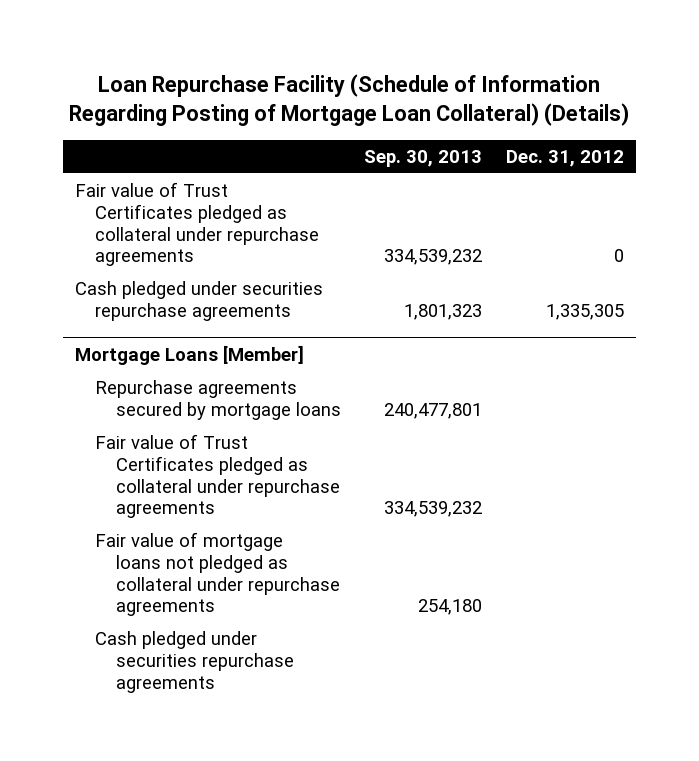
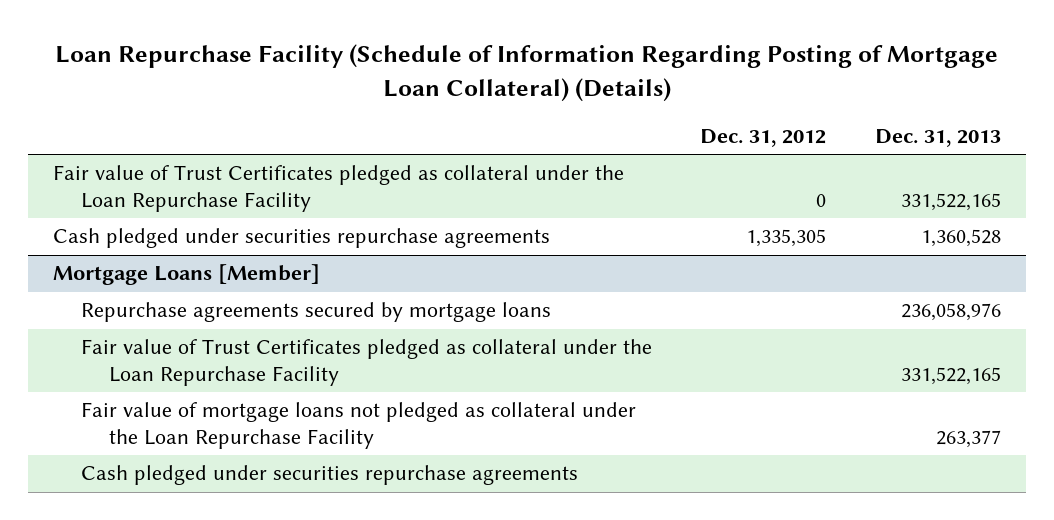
[364,149,483,167] Sep. 30, 2013 -> none
none -> [875,128,1002,147] Dec. 31, 2013
[74,182,320,267] Fair value of Trust Certificates pledged as collateral under repurchase agreements -> [52,165,624,213] Fair value of Trust Certificates pledged as collateral under the Loan Repurchase Facility
[95,434,340,519] Fair value of Trust Certificates pledged as collateral under repurchase agreements -> [80,339,652,387] Fair value of Trust Certificates pledged as collateral under the Loan Repurchase Facility
[95,532,340,617] Fair value of mortgage loans not pledged as collateral under repurchase agreements -> [80,402,636,450] Fair value of mortgage loans not pledged as collateral under the Loan Repurchase Facility

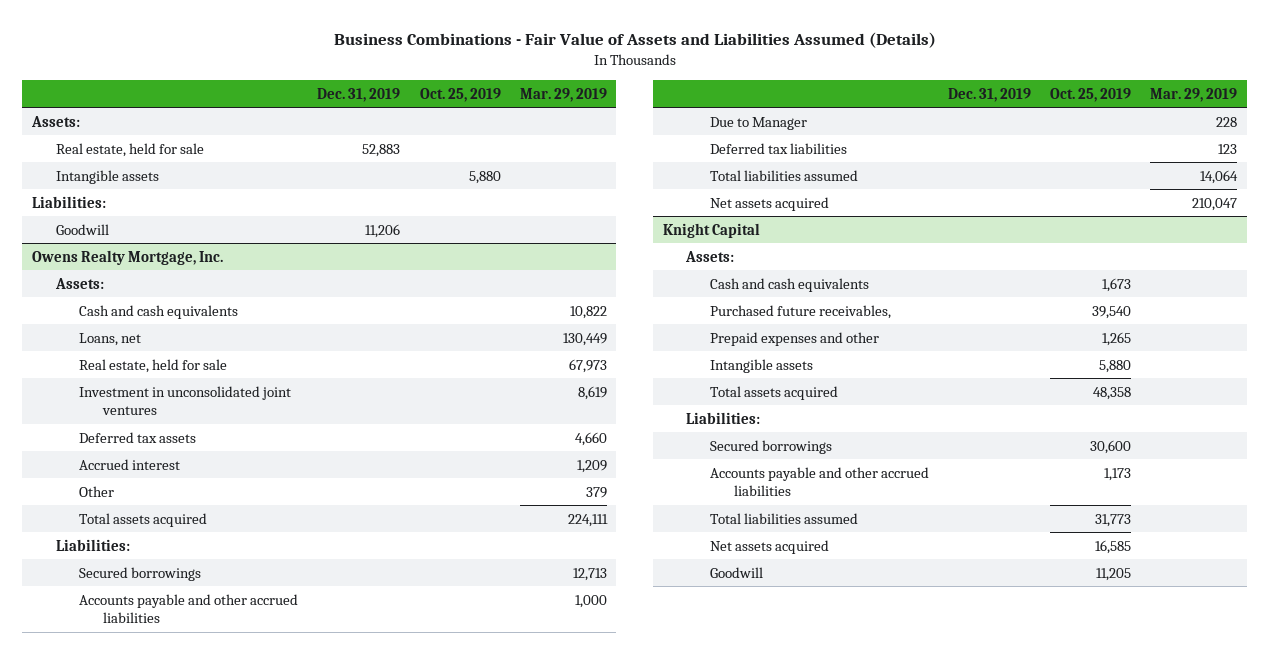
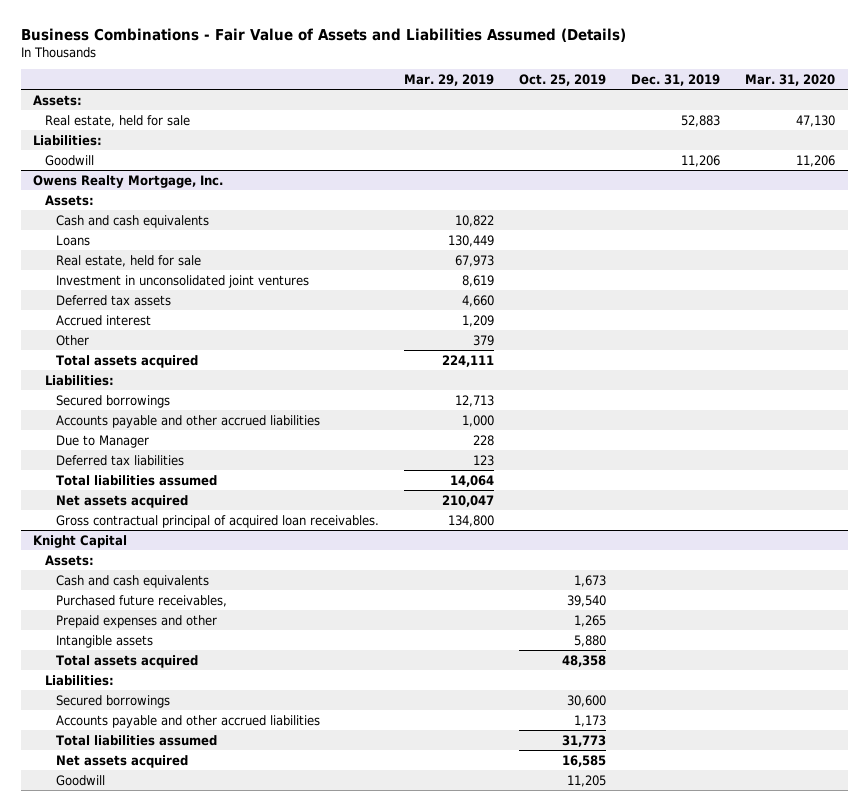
none -> [745,73,836,86] Mar. 31, 2020
[55,169,159,184] Intangible assets -> none
[79,332,142,346] Loans, net -> [56,234,91,246] Loans
none -> [56,514,380,528] Gross contractual principal of acquired loan receivables.

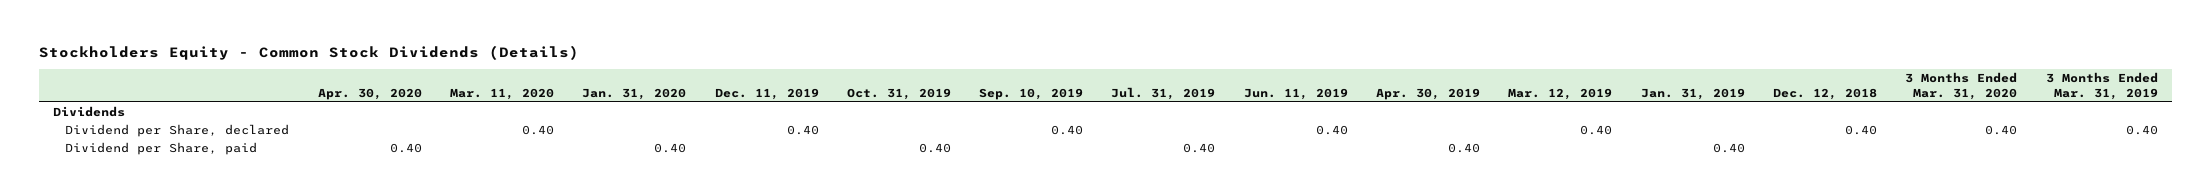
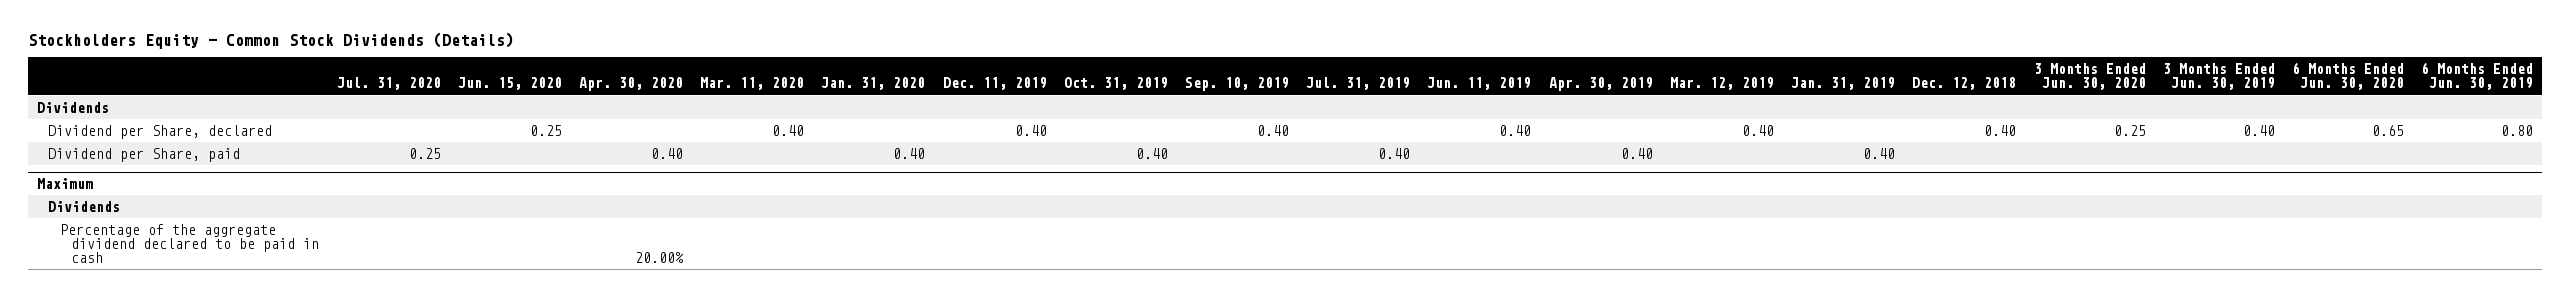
[1905,72,2018,100] 3 Months Ended Mar. 31, 2020 -> none
[2045,72,2158,100] 3 Months Ended Mar. 31, 2019 -> none
none -> [336,77,441,91] Jul. 31, 2020
none -> [457,77,562,91] Jun. 15, 2020
none -> [2033,63,2146,91] 3 Months Ended Jun. 30, 2020
none -> [2162,63,2275,91] 3 Months Ended Jun. 30, 2019
none -> [2291,62,2404,91] 6 Months Ended Jun. 30, 2020
none -> [2421,62,2534,91] 6 Months Ended Jun. 30, 2019
none -> [36,177,93,189] Maximum
none -> [48,200,121,212] Dividends
none -> [59,223,320,264] Percentage of the aggregate dividend declared to be paid in cash

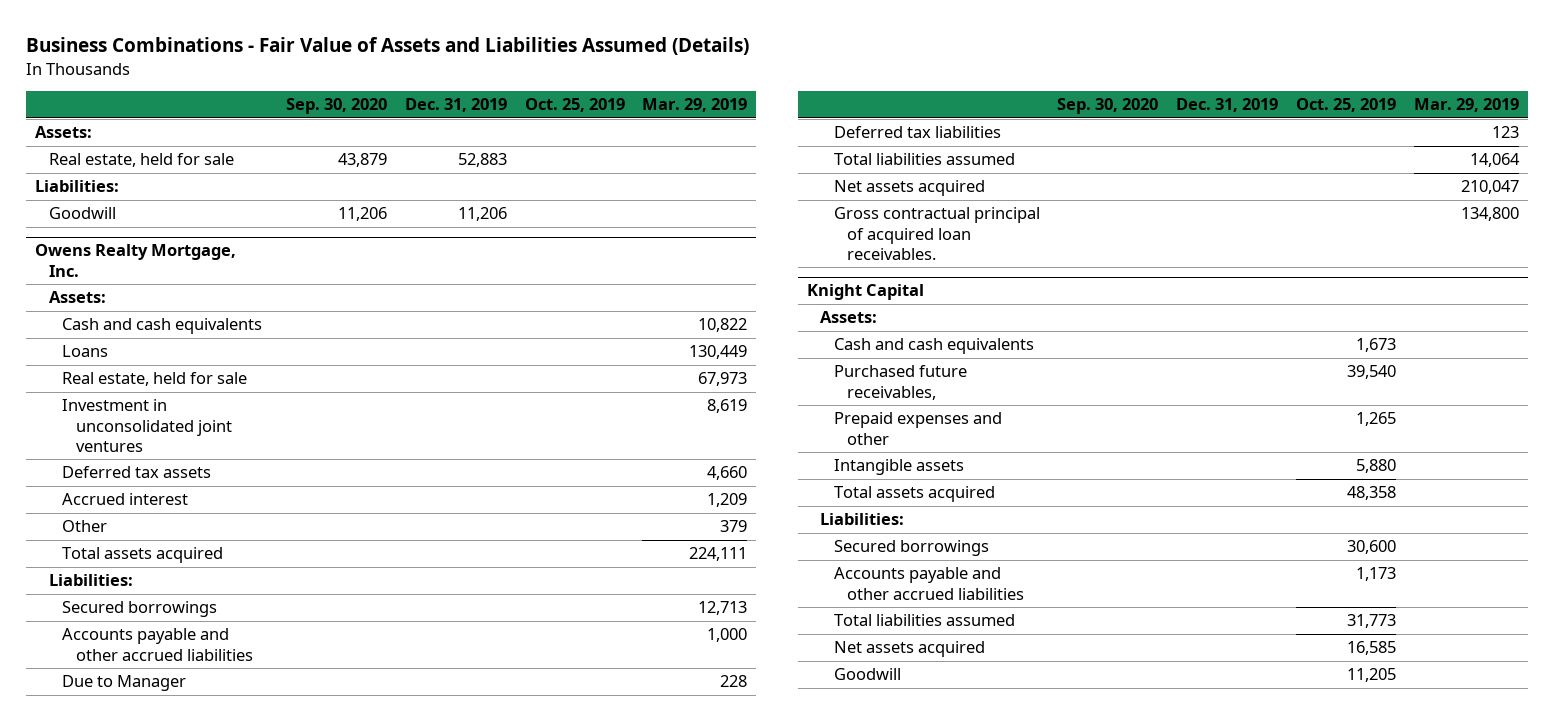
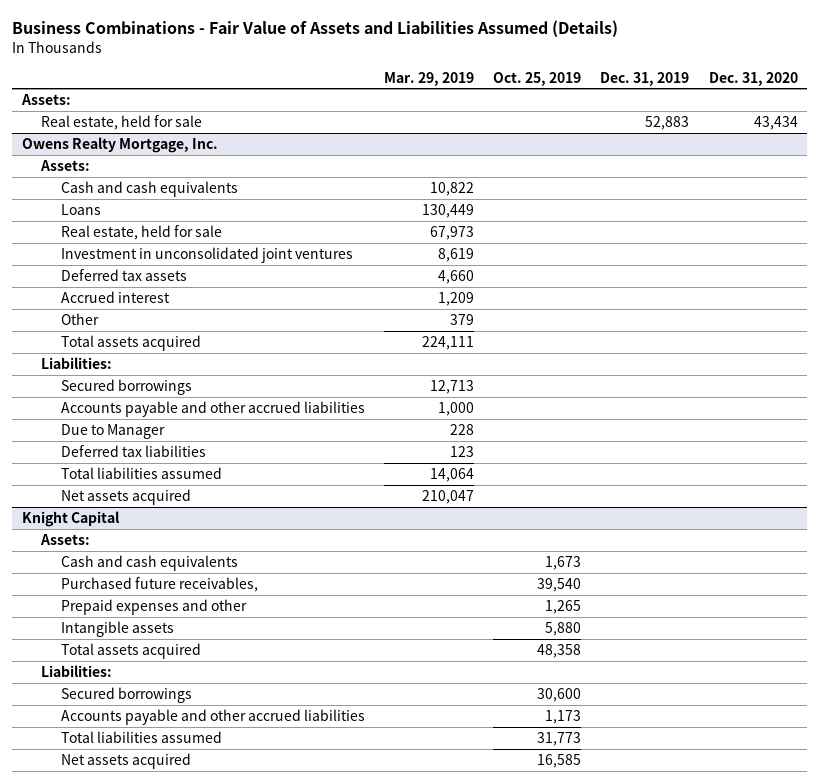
[286,98,388,115] Sep. 30, 2020 -> none
none -> [708,71,798,86] Dec. 31, 2020
[35,180,120,193] Liabilities: -> none
[48,207,116,220] Goodwill -> none
[833,207,1040,260] Gross contractual principal of acquired loan receivables. -> none
[833,668,901,681] Goodwill -> none

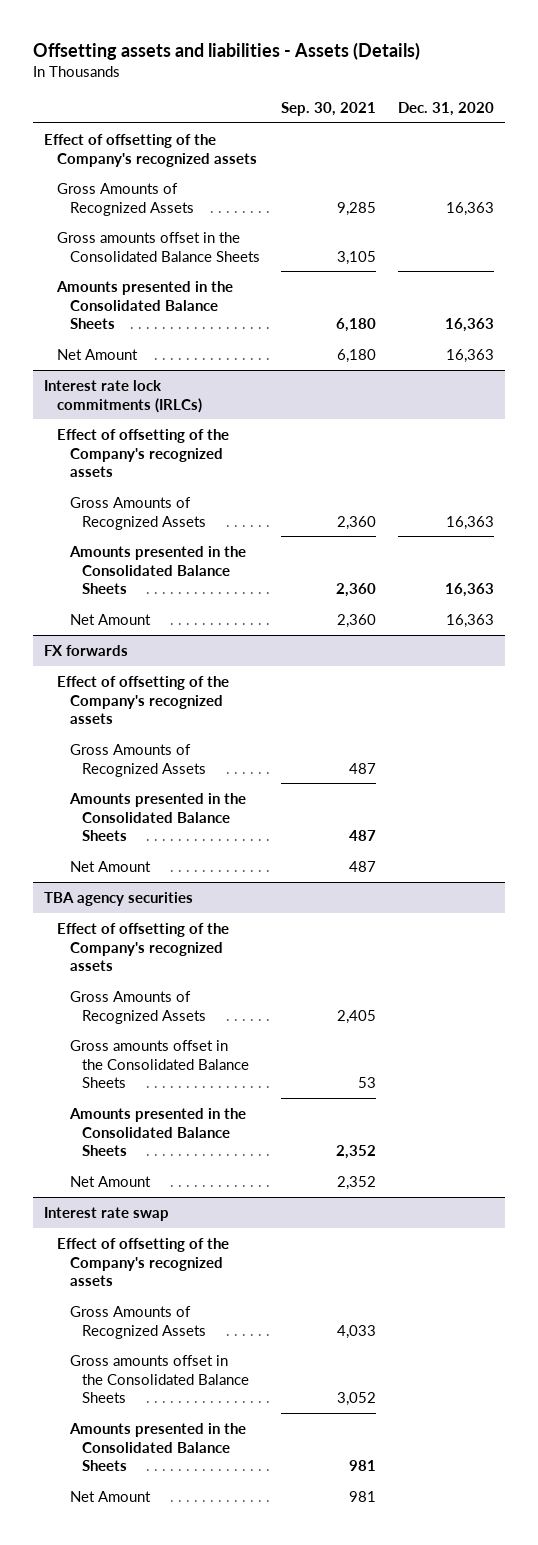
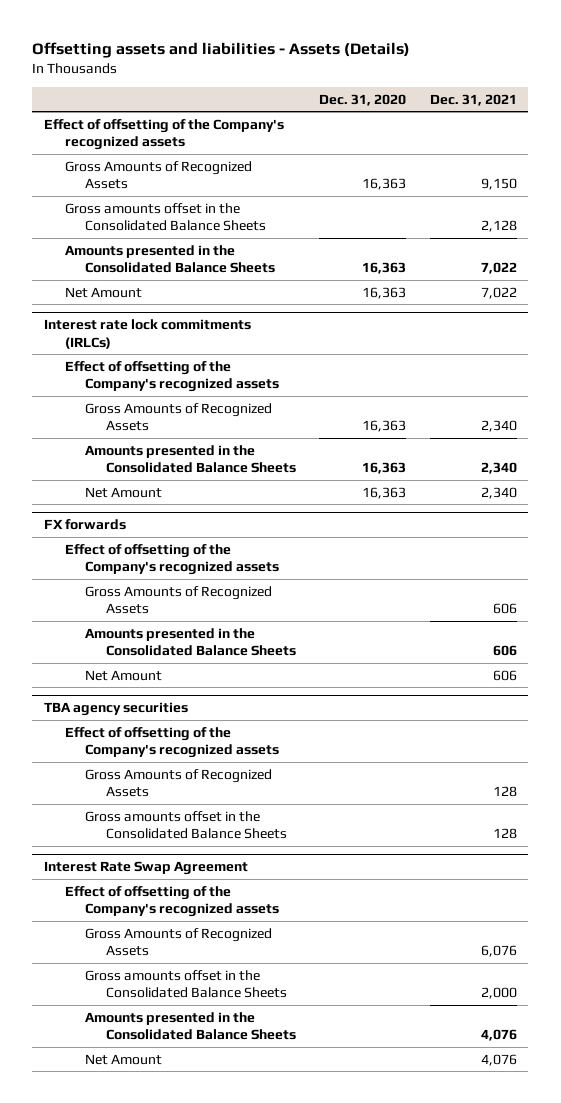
[281,101,377,116] Sep. 30, 2021 -> none
none -> [429,93,517,106] Dec. 31, 2021
[68,1107,246,1157] Amounts presented in the Consolidated Balance Sheets -> none
[69,1175,151,1187] Net Amount -> none
[44,1206,170,1221] Interest rate swap -> [44,861,249,876] Interest Rate Swap Agreement

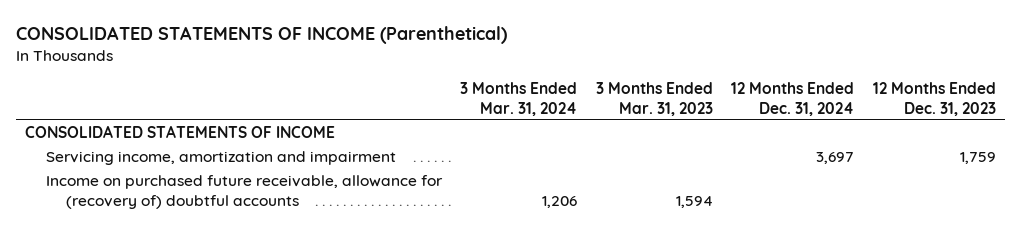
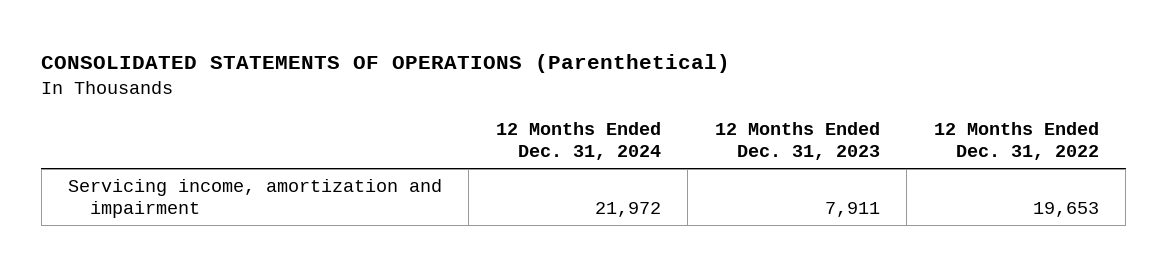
[16,26,508,45] CONSOLIDATED STATEMENTS OF INCOME (Parenthetical) -> [41,54,731,74] CONSOLIDATED STATEMENTS OF OPERATIONS (Parenthetical)
[460,81,578,116] 3 Months Ended Mar. 31, 2024 -> none
[595,81,713,116] 3 Months Ended Mar. 31, 2023 -> none
none -> [933,122,1099,161] 12 Months Ended Dec. 31, 2022
[25,125,336,139] CONSOLIDATED STATEMENTS OF INCOME -> none
[45,175,443,210] Income on purchased future receivable, allowance for (recovery of) doubtful accounts -> none
[816,152,855,165] 3,697 -> [594,201,661,217] 21,972
[959,152,996,165] 1,759 -> [824,201,880,217] 7,911

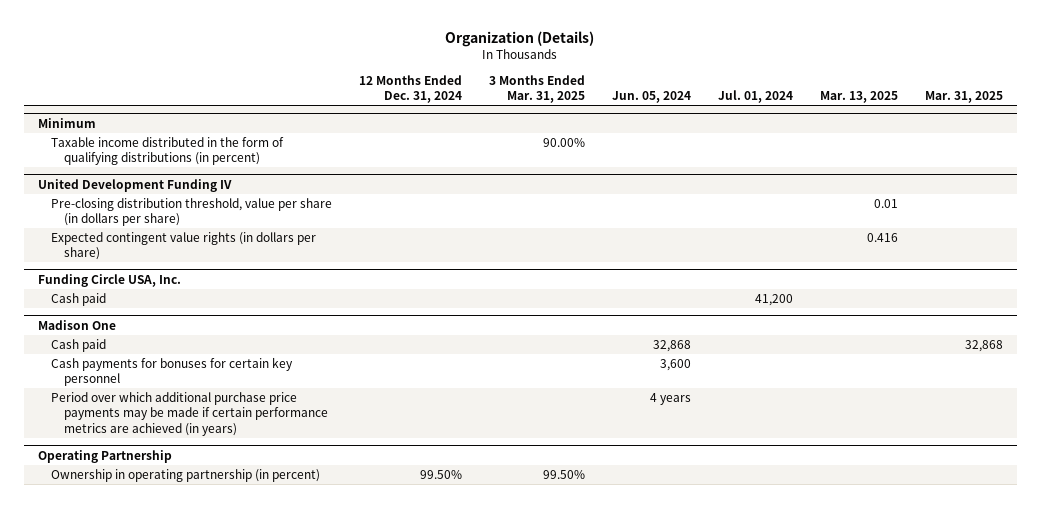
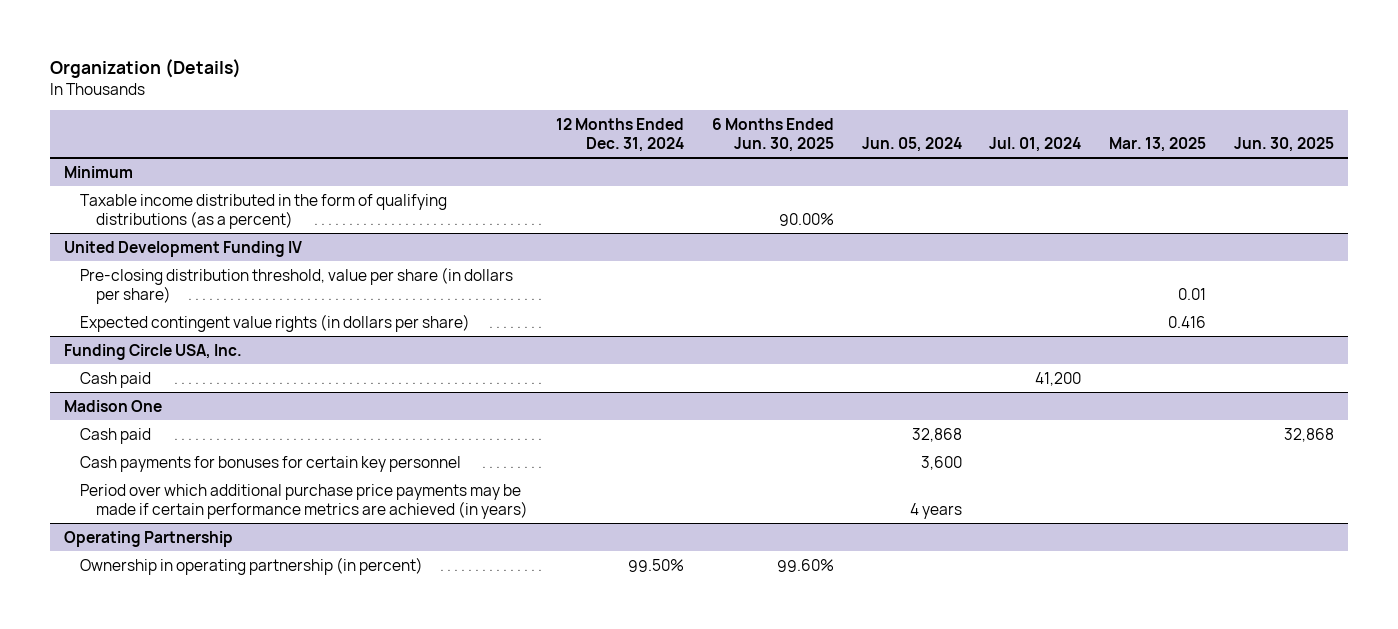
[489,74,586,104] 3 Months Ended Mar. 31, 2025 -> none
[925,91,1004,104] Mar. 31, 2025 -> none
none -> [711,117,834,152] 6 Months Ended Jun. 30, 2025
none -> [1233,136,1334,152] Jun. 30, 2025
[51,136,285,166] Taxable income distributed in the form of qualifying distributions (in percent) -> [80,193,448,229] Taxable income distributed in the form of qualifying distributions (as a percent)

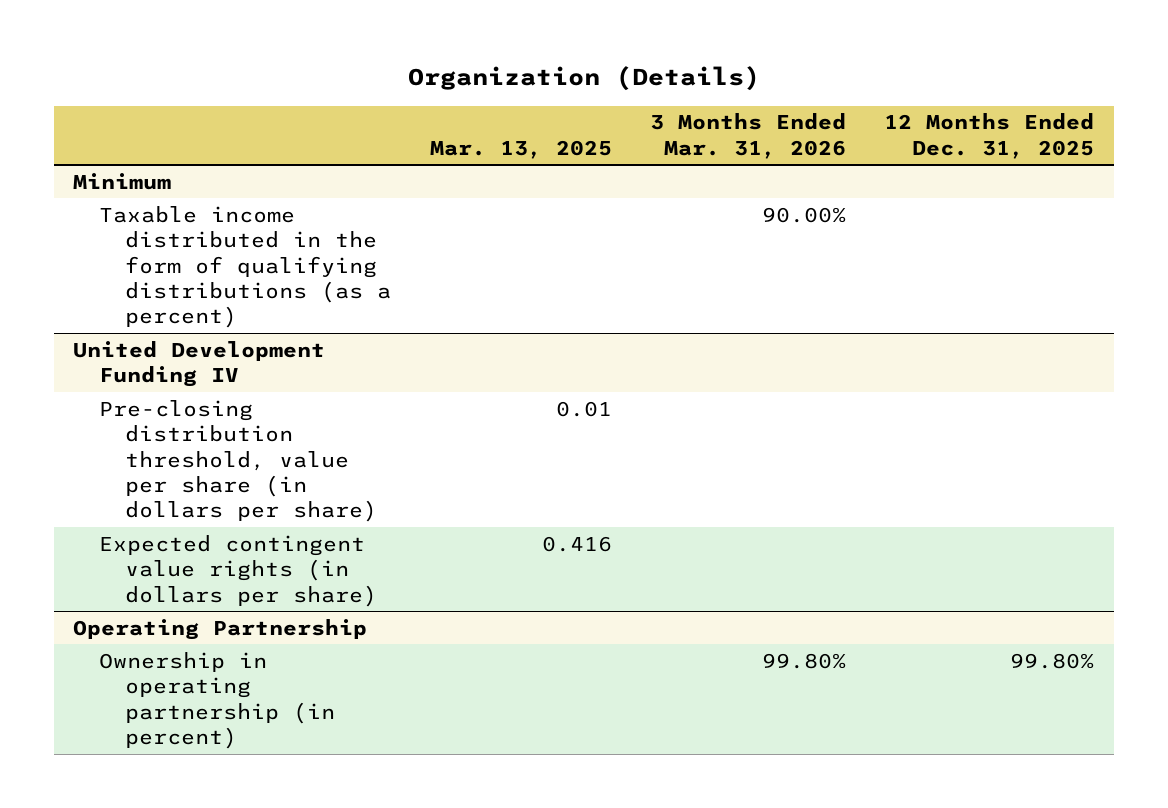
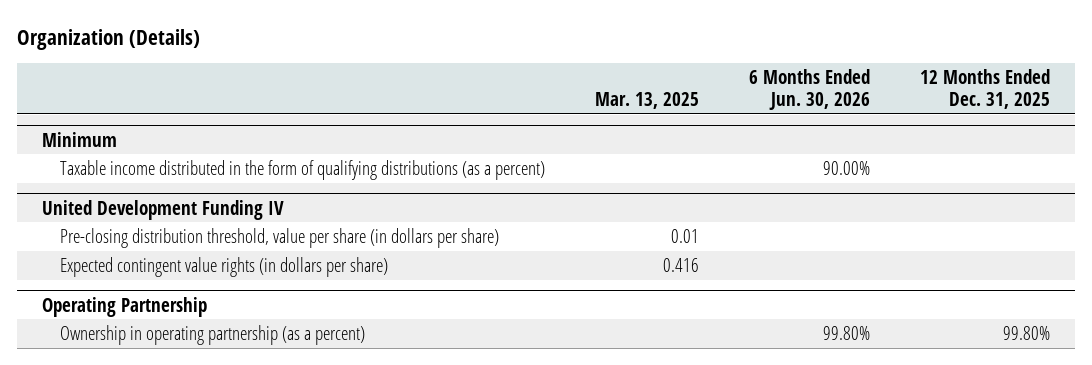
[650,113,847,159] 3 Months Ended Mar. 31, 2026 -> none
none -> [748,69,870,110] 6 Months Ended Jun. 30, 2026
[99,651,336,749] Ownership in operating partnership (in percent) -> [59,324,365,345] Ownership in operating partnership (as a percent)

